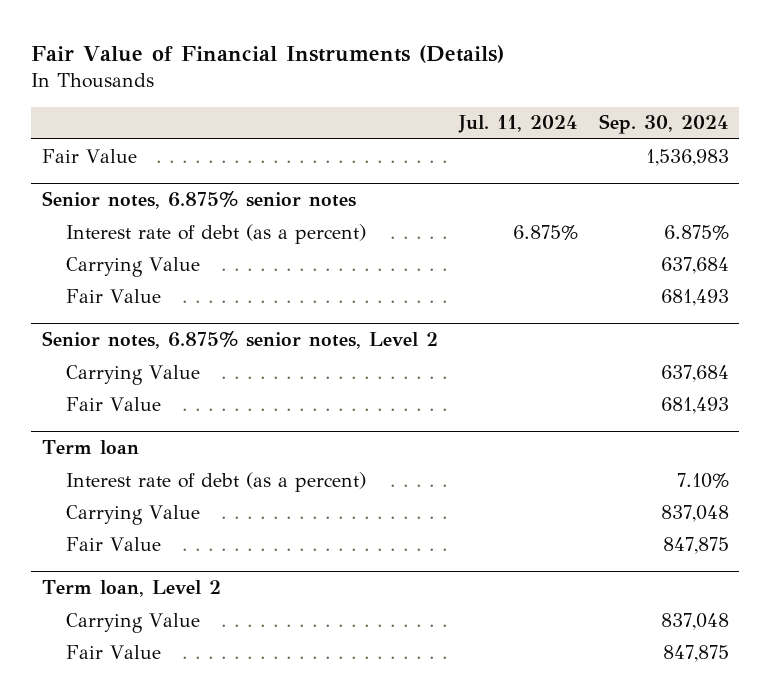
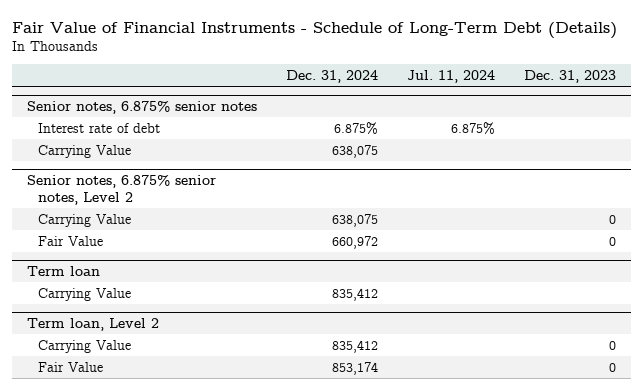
[31,45,505,64] Fair Value of Financial Instruments (Details) -> [12,21,618,39] Fair Value of Financial Instruments - Schedule of Long-Term Debt (Details)
[598,114,729,135] Sep. 30, 2024 -> none
none -> [285,69,378,83] Dec. 31, 2024
none -> [524,69,617,83] Dec. 31, 2023
[41,148,137,163] Fair Value -> none
[65,223,366,244] Interest rate of debt (as a percent) -> [38,122,161,133] Interest rate of debt
[65,288,161,303] Fair Value -> none
[65,471,366,492] Interest rate of debt (as a percent) -> none
[65,536,161,551] Fair Value -> none

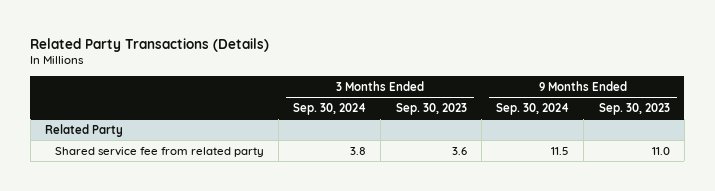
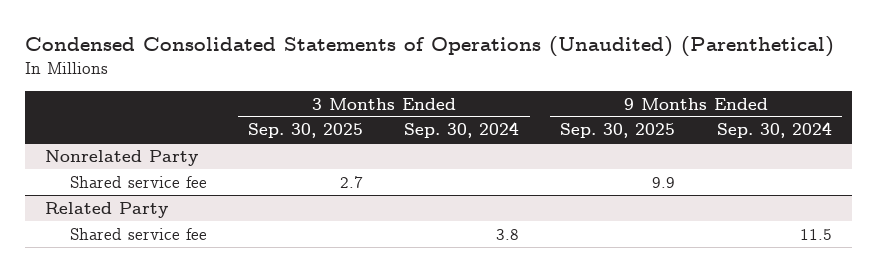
[30,37,270,52] Related Party Transactions (Details) -> [24,35,834,57] Condensed Consolidated Statements of Operations (Unaudited) (Parenthetical)
[395,102,467,115] Sep. 30, 2023 -> none
[598,102,670,115] Sep. 30, 2023 -> none
none -> [248,123,364,139] Sep. 30, 2025
none -> [560,123,676,139] Sep. 30, 2025
none -> [45,149,199,166] Nonrelated Party
none -> [69,175,207,188] Shared service fee
[54,146,264,157] Shared service fee from related party -> [69,227,207,240] Shared service fee

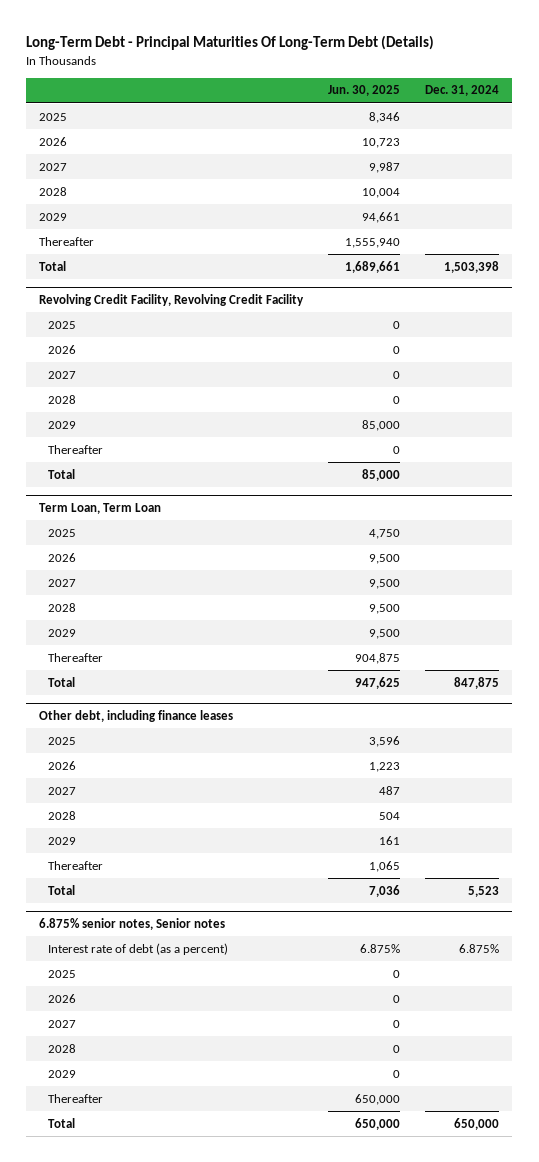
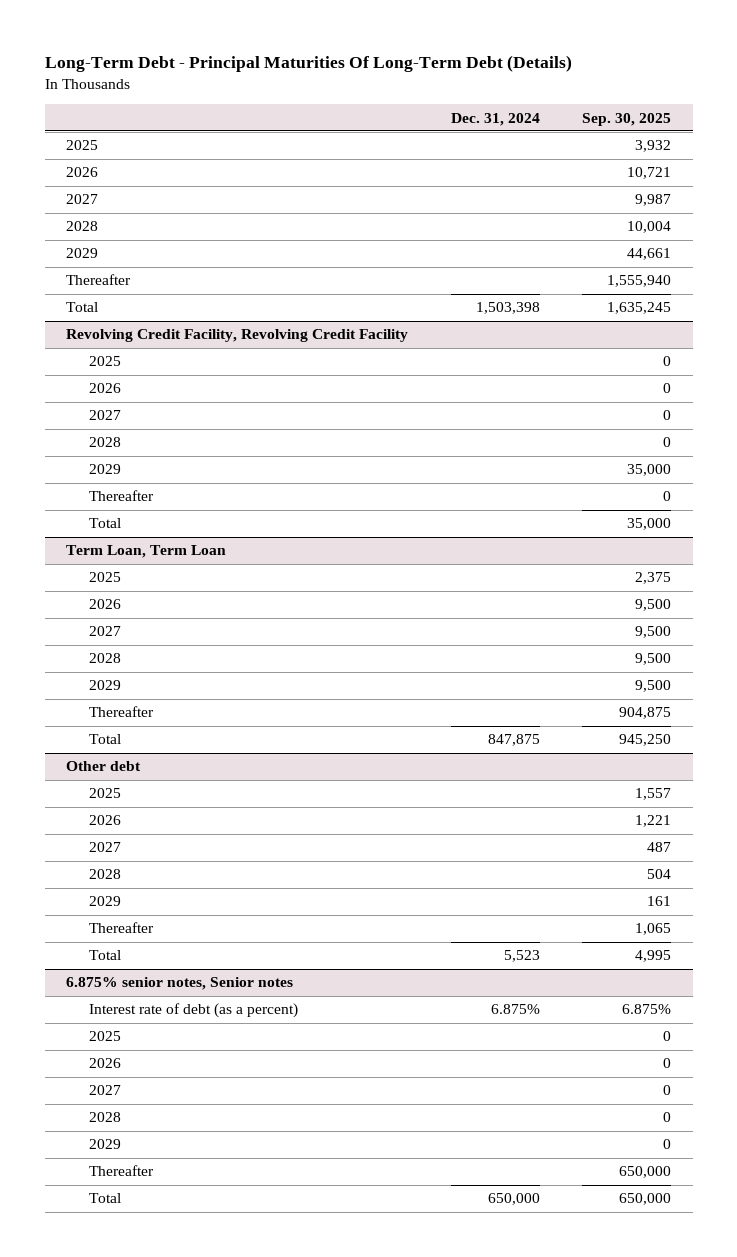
[328,85,401,97] Jun. 30, 2025 -> none
none -> [582,112,672,126] Sep. 30, 2025
[39,709,234,722] Other debt, including finance leases -> [66,761,142,772] Other debt

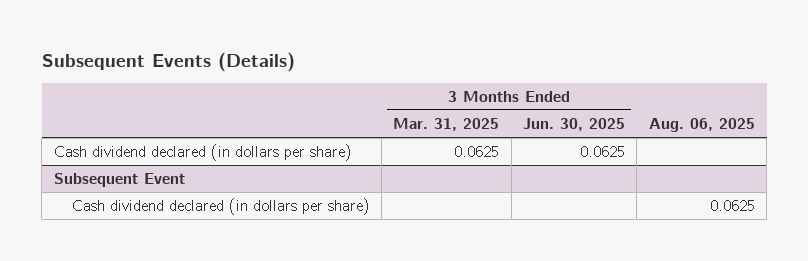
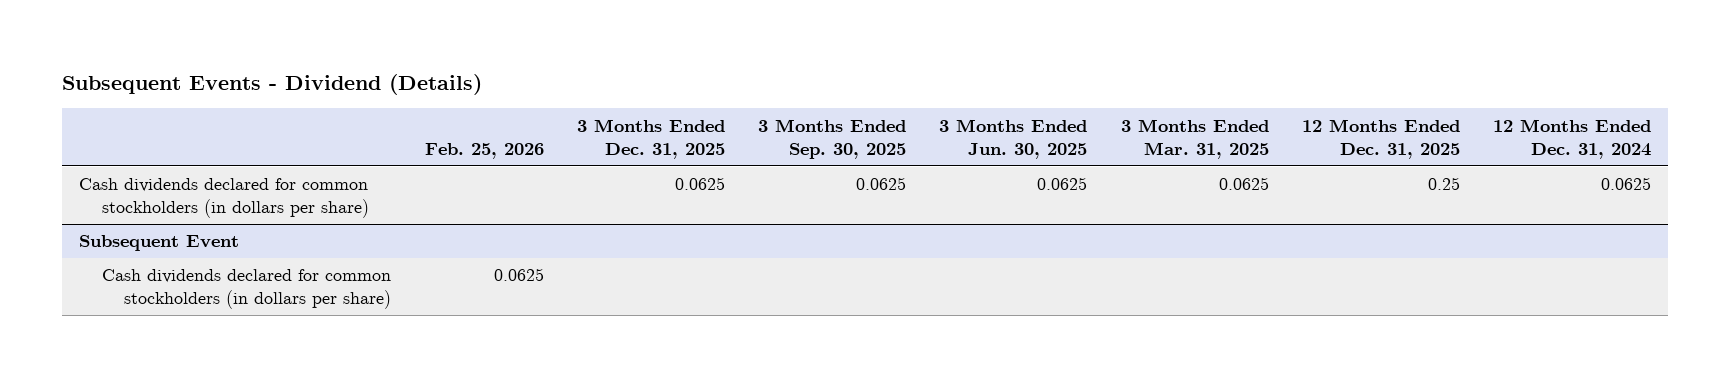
[41,51,295,72] Subsequent Events (Details) -> [62,74,483,96] Subsequent Events - Dividend (Details)
[648,118,755,133] Aug. 06, 2025 -> none
none -> [424,142,544,159] Feb. 25, 2026
none -> [576,118,725,159] 3 Months Ended Dec. 31, 2025
none -> [758,118,907,159] 3 Months Ended Sep. 30, 2025
none -> [1302,118,1461,159] 12 Months Ended Dec. 31, 2025
none -> [1493,118,1652,159] 12 Months Ended Dec. 31, 2024
[53,144,352,162] Cash dividend declared (in dollars per share) -> [78,178,369,219] Cash dividends declared for common stockholders (in dollars per share)
[71,198,370,216] Cash dividend declared (in dollars per share) -> [101,269,392,310] Cash dividends declared for common stockholders (in dollars per share)

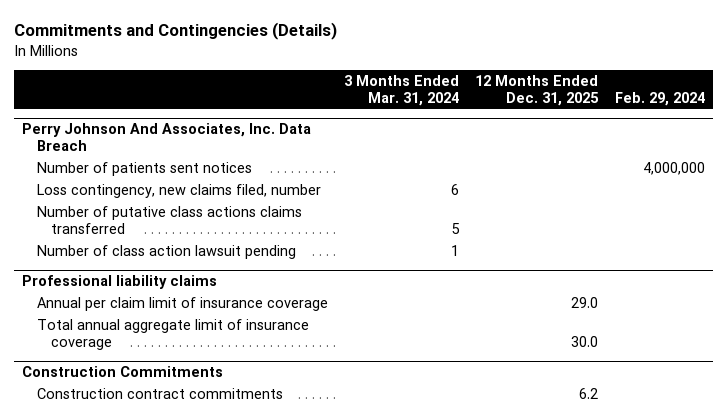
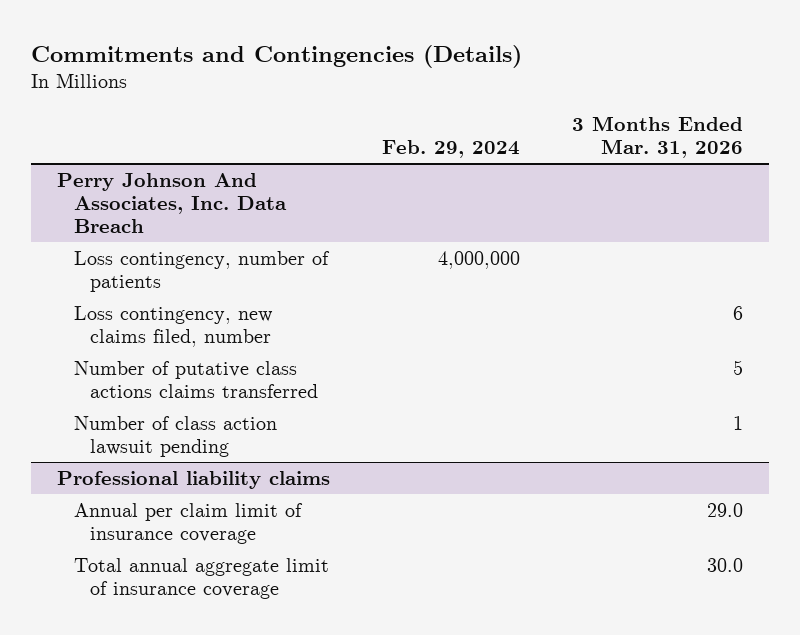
[344,75,460,106] 3 Months Ended Mar. 31, 2024 -> none
[475,75,600,106] 12 Months Ended Dec. 31, 2025 -> none
none -> [571,116,743,158] 3 Months Ended Mar. 31, 2026
[36,161,252,176] Number of patients sent notices -> [73,250,330,292] Loss contingency, number of patients
[22,366,224,378] Construction Commitments -> none
[36,387,283,399] Construction contract commitments -> none

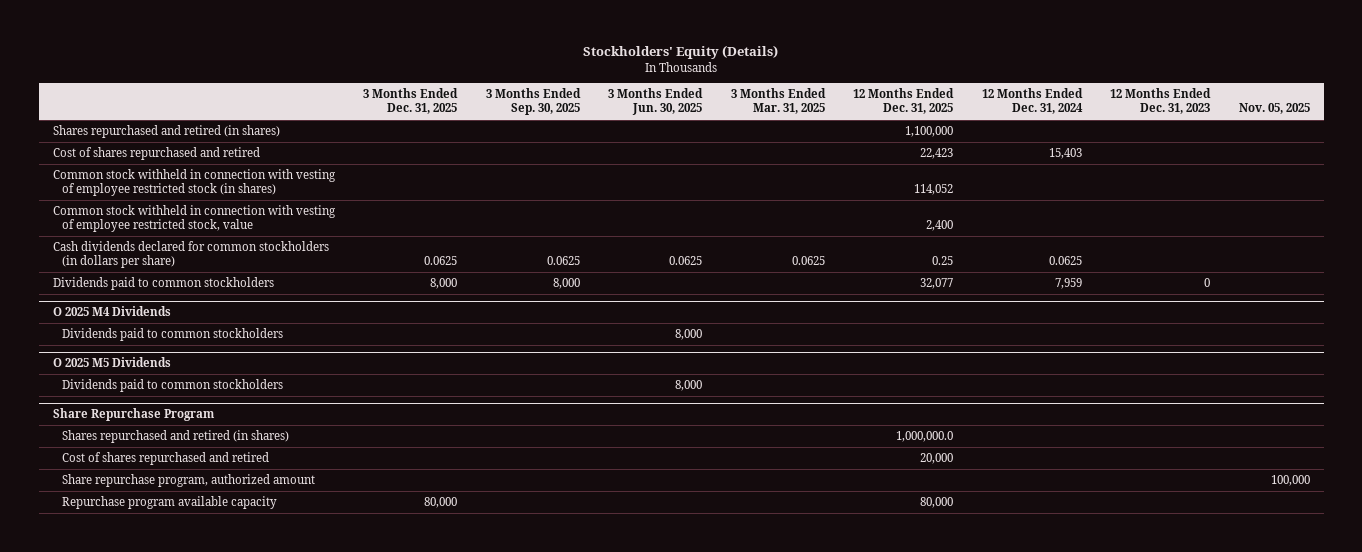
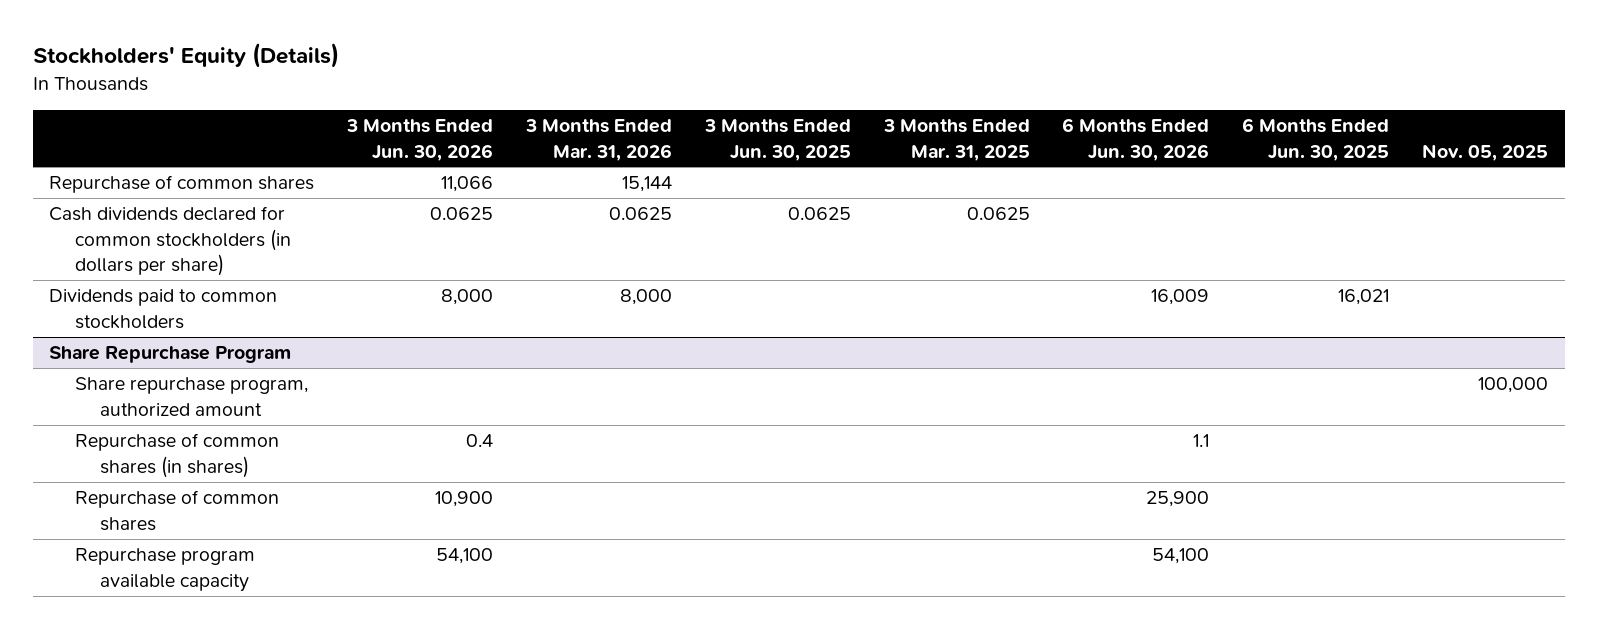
[363,88,459,115] 3 Months Ended Dec. 31, 2025 -> none
[485,88,581,116] 3 Months Ended Sep. 30, 2025 -> none
[853,88,955,115] 12 Months Ended Dec. 31, 2025 -> none
[981,88,1083,115] 12 Months Ended Dec. 31, 2024 -> none
[1110,88,1212,115] 12 Months Ended Dec. 31, 2023 -> none
none -> [346,119,494,161] 3 Months Ended Jun. 30, 2026
none -> [524,119,672,161] 3 Months Ended Mar. 31, 2026
none -> [1062,118,1210,161] 6 Months Ended Jun. 30, 2026
none -> [1242,118,1390,161] 6 Months Ended Jun. 30, 2025
[52,124,280,138] Shares repurchased and retired (in shares) -> none
[52,168,336,197] Common stock withheld in connection with vesting of employee restricted stock (in shares) -> none
[52,204,336,233] Common stock withheld in connection with vesting of employee restricted stock, value -> none
[52,146,260,160] Cost of shares repurchased and retired -> [49,175,315,194] Repurchase of common shares
[52,306,171,317] O 2025 M4 Dividends -> none
[61,327,283,341] Dividends paid to common stockholders -> none
[52,357,171,368] O 2025 M5 Dividends -> none
[61,378,283,392] Dividends paid to common stockholders -> none
[61,429,289,443] Shares repurchased and retired (in shares) -> none
[61,451,269,465] Cost of shares repurchased and retired -> none
none -> [74,433,279,478] Repurchase of common shares (in shares)
none -> [74,490,279,531] Repurchase of common shares

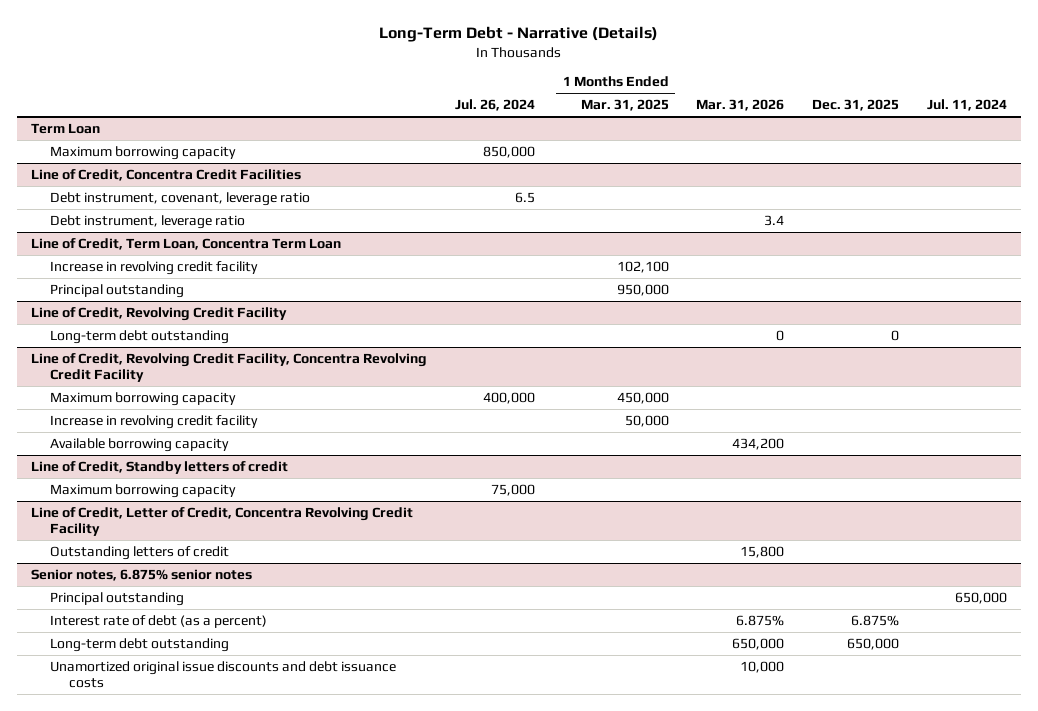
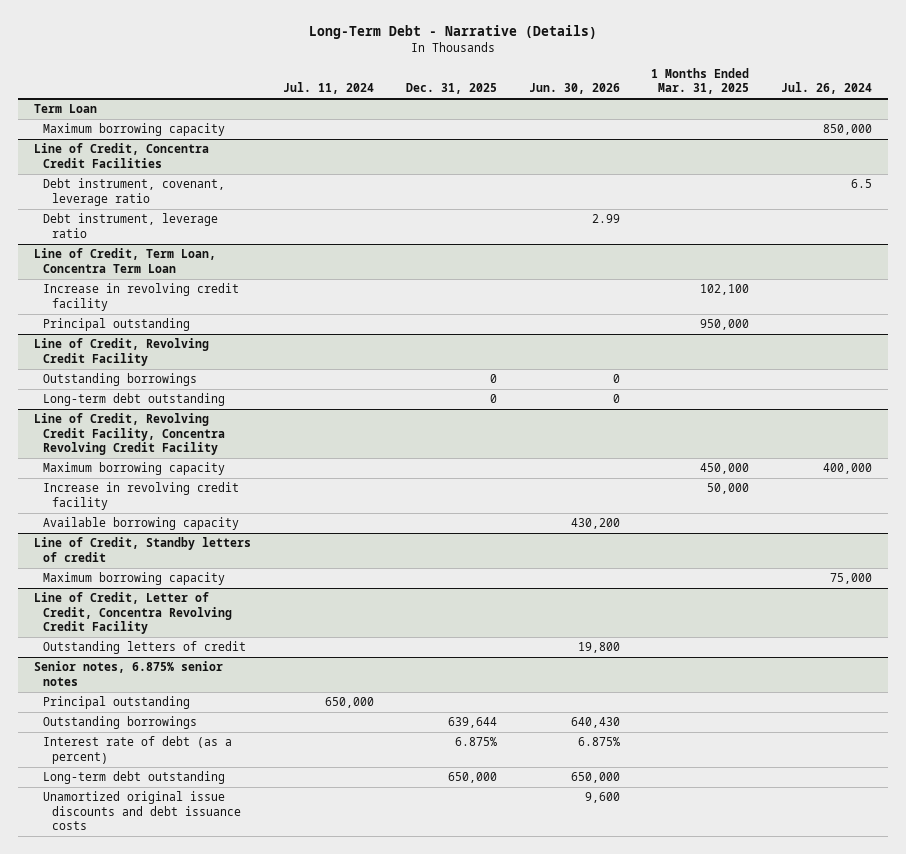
[696,99,785,112] Mar. 31, 2026 -> none
none -> [528,82,620,94] Jun. 30, 2026
none -> [43,373,198,387] Outstanding borrowings
none -> [43,716,198,730] Outstanding borrowings

